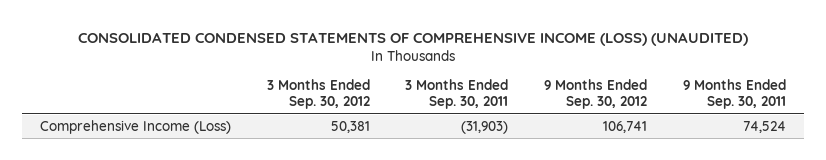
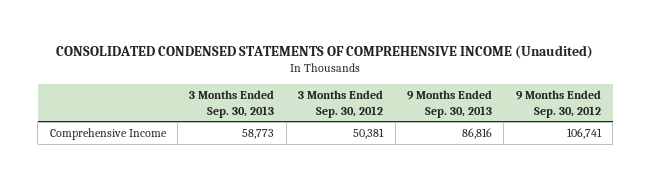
[77,31,748,46] CONSOLIDATED CONDENSED STATEMENTS OF COMPREHENSIVE INCOME (LOSS) (UNAUDITED) -> [56,45,594,60] CONSOLIDATED CONDENSED STATEMENTS OF COMPREHENSIVE INCOME (Unaudited)
[405,79,509,110] 3 Months Ended Sep. 30, 2011 -> none
[682,79,786,110] 9 Months Ended Sep. 30, 2011 -> none
none -> [189,90,275,118] 3 Months Ended Sep. 30, 2013
none -> [407,90,493,118] 9 Months Ended Sep. 30, 2013
[40,120,232,135] Comprehensive Income (Loss) -> [49,127,167,140] Comprehensive Income

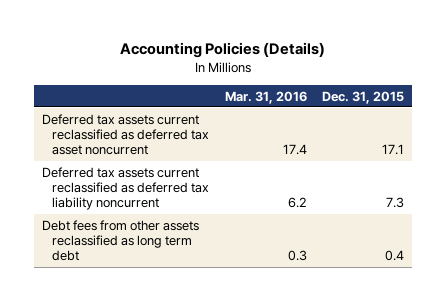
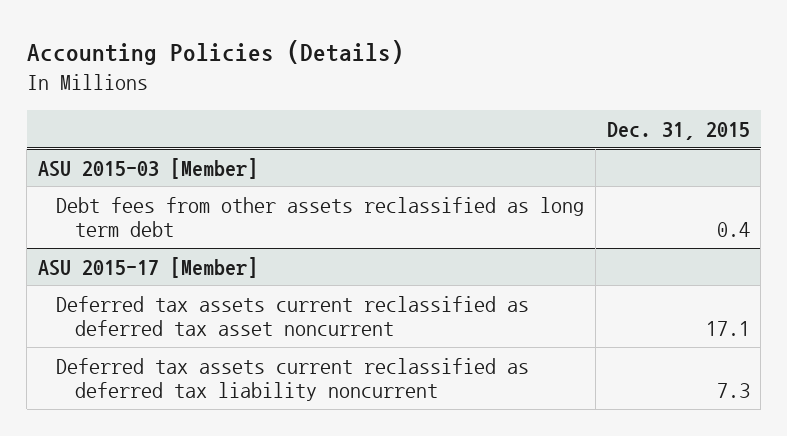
[224,90,307,104] Mar. 31, 2016 -> none
none -> [37,157,258,179] ASU 2015-03 [Member]
none -> [56,196,585,238] Debt fees from other assets reclassified as long term debt
none -> [37,256,258,278] ASU 2015-17 [Member]
[41,219,199,262] Debt fees from other assets reclassified as long term debt -> none

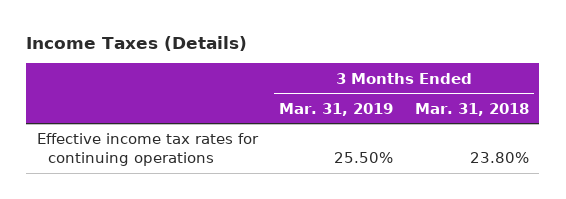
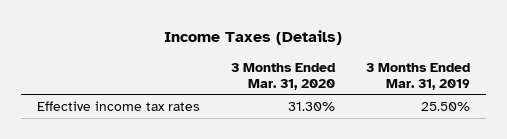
[414,102,529,116] Mar. 31, 2018 -> none
none -> [230,62,335,90] 3 Months Ended Mar. 31, 2020
[37,133,260,167] Effective income tax rates for continuing operations -> [36,101,200,112] Effective income tax rates

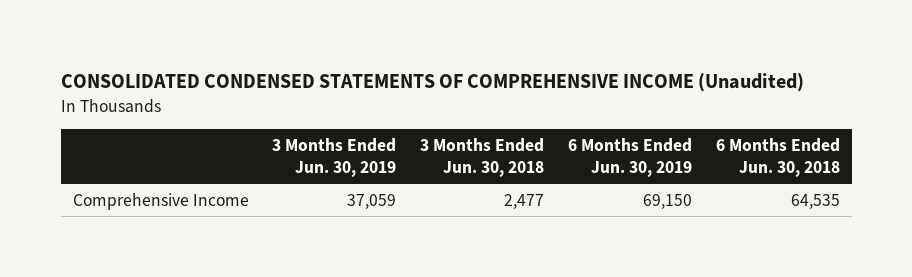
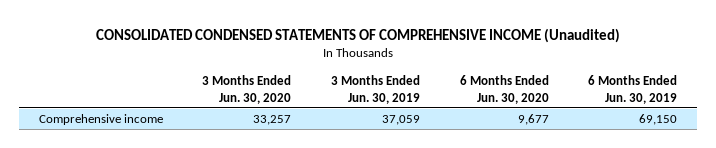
[420,138,545,177] 3 Months Ended Jun. 30, 2018 -> none
[715,138,840,177] 6 Months Ended Jun. 30, 2018 -> none
none -> [202,75,292,104] 3 Months Ended Jun. 30, 2020
none -> [459,75,549,104] 6 Months Ended Jun. 30, 2020
[72,192,249,210] Comprehensive Income -> [38,114,163,126] Comprehensive income

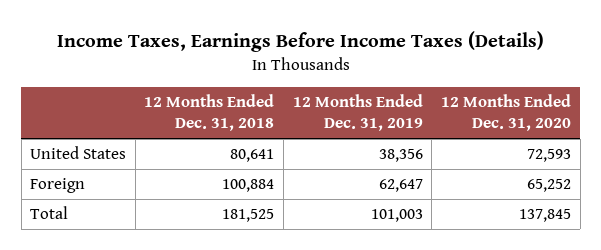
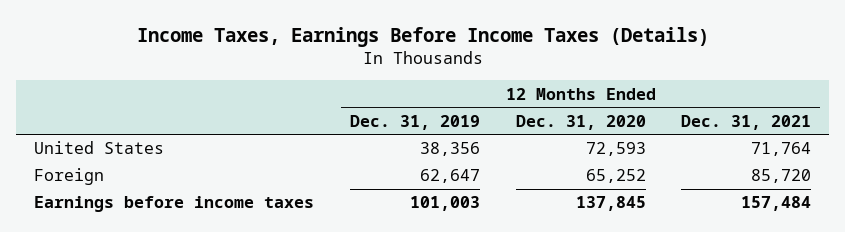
[144,93,275,132] 12 Months Ended Dec. 31, 2018 -> none
none -> [681,114,812,130] Dec. 31, 2021
[30,206,69,220] Total -> [33,196,314,213] Earnings before income taxes

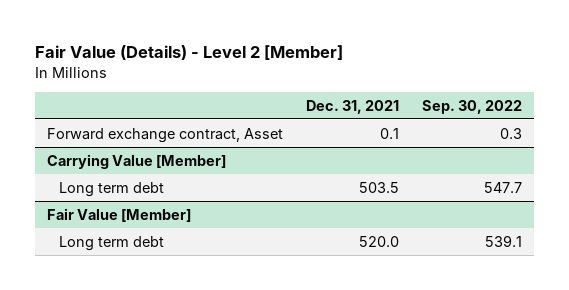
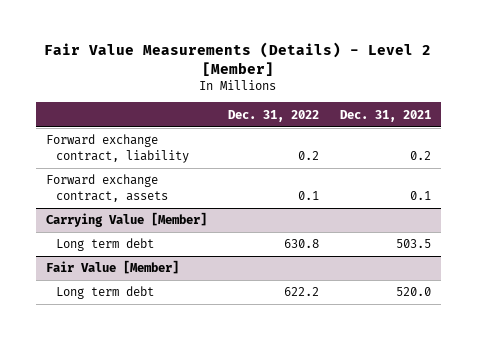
[35,44,344,60] Fair Value (Details) - Level 2 [Member] -> [44,41,432,76] Fair Value Measurements (Details) - Level 2 [Member]
[422,99,523,114] Sep. 30, 2022 -> none
none -> [227,109,319,122] Dec. 31, 2022
none -> [46,134,189,163] Forward exchange contract, liability
[46,127,283,143] Forward exchange contract, Asset -> [46,174,168,202] Forward exchange contract, assets

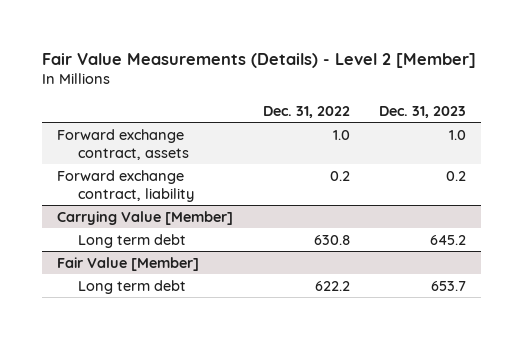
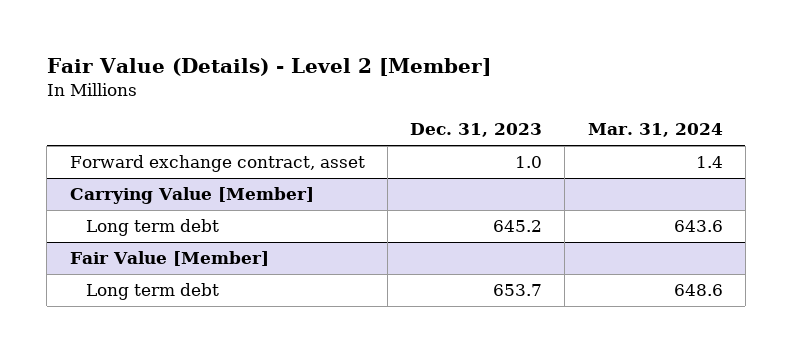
[42,52,477,68] Fair Value Measurements (Details) - Level 2 [Member] -> [46,58,491,77] Fair Value (Details) - Level 2 [Member]
[262,105,350,118] Dec. 31, 2022 -> none
none -> [587,123,723,138] Mar. 31, 2024
[57,169,194,202] Forward exchange contract, liability -> none
[57,128,189,160] Forward exchange contract, assets -> [69,155,365,173] Forward exchange contract, asset

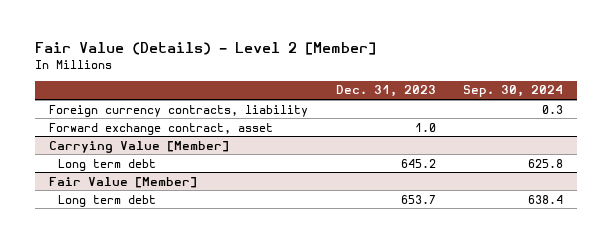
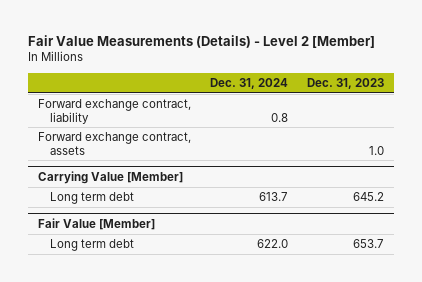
[35,42,377,56] Fair Value (Details) - Level 2 [Member] -> [28,35,376,49] Fair Value Measurements (Details) - Level 2 [Member]
[463,85,564,98] Sep. 30, 2024 -> none
none -> [209,77,288,89] Dec. 31, 2024
[48,104,308,117] Foreign currency contracts, liability -> [37,99,191,124] Forward exchange contract, liability
[48,122,273,135] Forward exchange contract, asset -> [37,132,191,155] Forward exchange contract, assets

